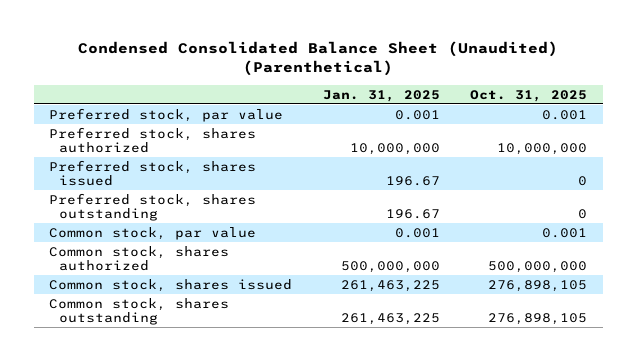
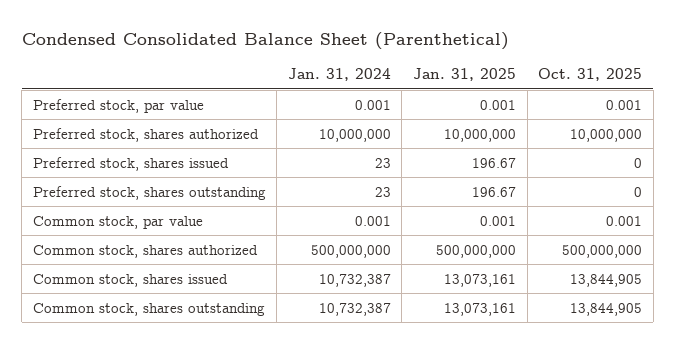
[78,41,559,77] Condensed Consolidated Balance Sheet (Unaudited) (Parenthetical) -> [21,31,509,50] Condensed Consolidated Balance Sheet (Parenthetical)
none -> [287,68,391,82] Jan. 31, 2024
[340,279,440,292] 261,463,225 -> [444,273,517,287] 13,073,161
[488,279,588,292] 276,898,105 -> [570,273,643,287] 13,844,905
[340,313,440,326] 261,463,225 -> [444,302,517,316] 13,073,161
[488,313,588,326] 276,898,105 -> [570,302,643,316] 13,844,905

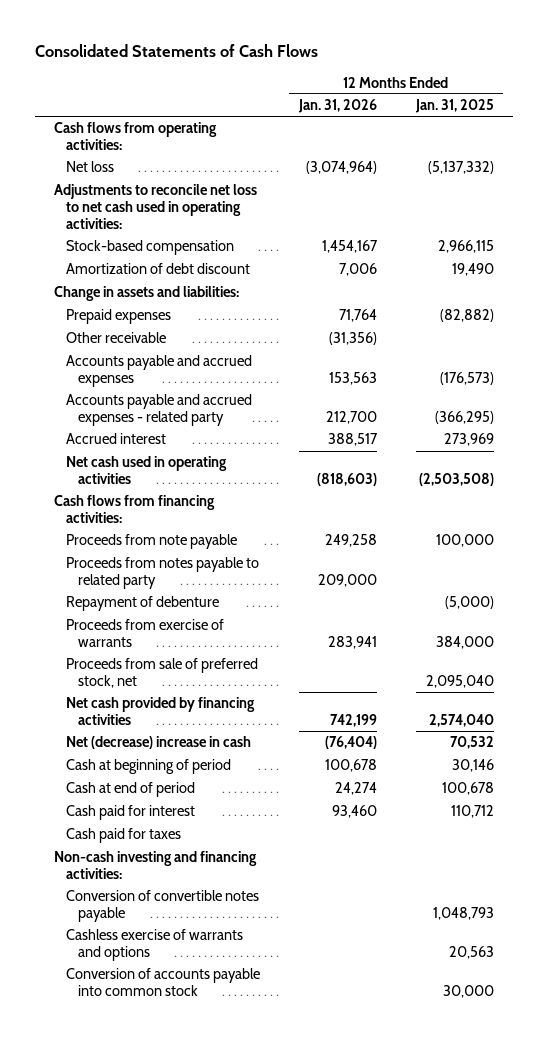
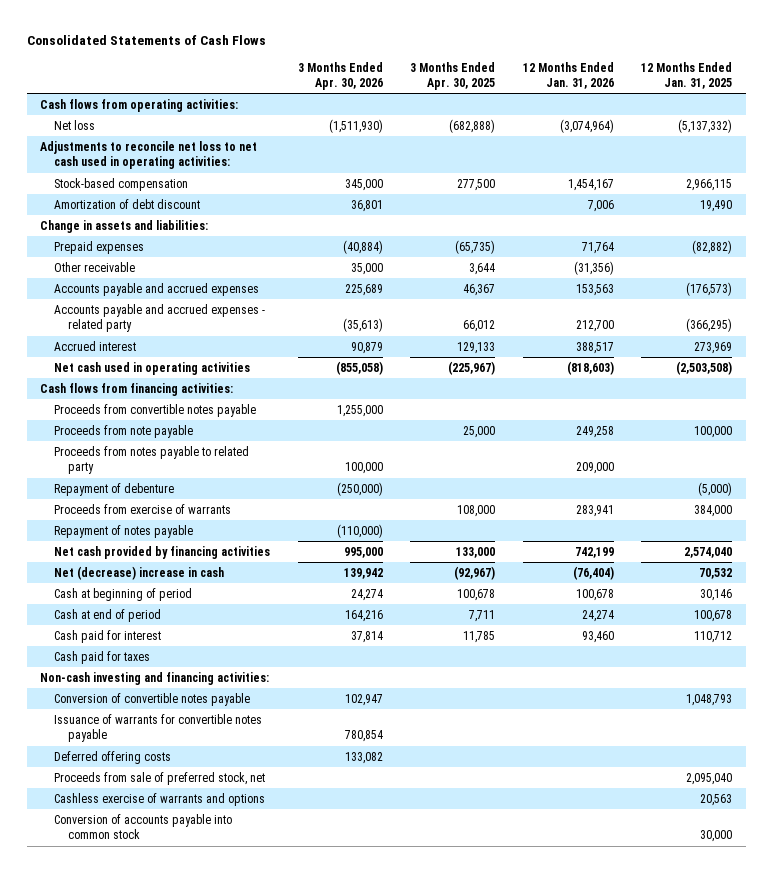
none -> [297,61,383,90] 3 Months Ended Apr. 30, 2026
none -> [410,61,496,90] 3 Months Ended Apr. 30, 2025
none -> [54,403,257,417] Proceeds from convertible notes payable
none -> [54,524,194,538] Repayment of notes payable
none -> [54,713,263,743] Issuance of warrants for convertible notes payable
none -> [54,750,172,764] Deferred offering costs
[65,658,258,689] Proceeds from sale of preferred stock, net -> [54,771,266,785] Proceeds from sale of preferred stock, net

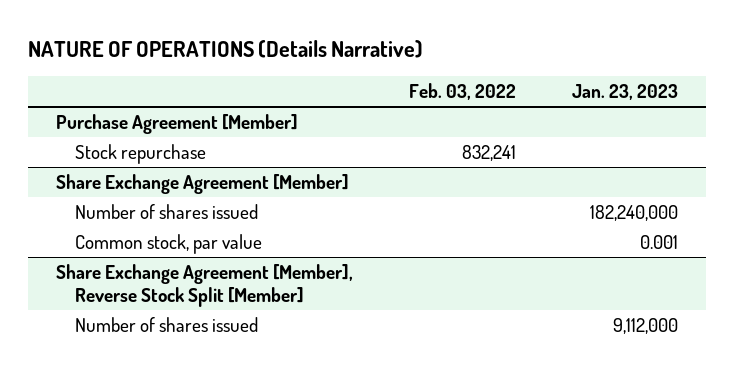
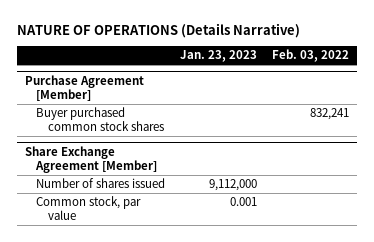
[75,143,207,164] Stock repurchase -> [36,107,164,132] Buyer purchased common stock shares
[75,203,259,219] Number of shares issued -> none
[55,263,353,308] Share Exchange Agreement [Member], Reverse Stock Split [Member] -> none
[75,233,263,254] Common stock, par value -> [36,196,142,221] Common stock, par value

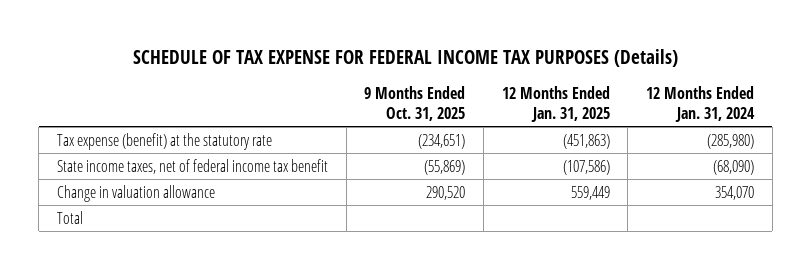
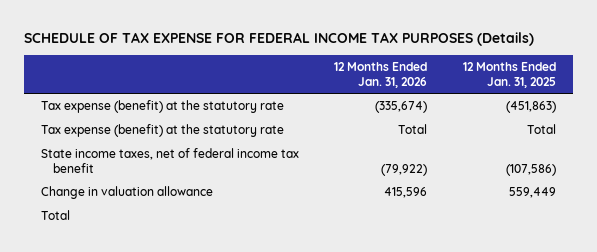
[364,85,466,122] 9 Months Ended Oct. 31, 2025 -> none
[646,85,756,123] 12 Months Ended Jan. 31, 2024 -> none
none -> [334,62,428,88] 12 Months Ended Jan. 31, 2026
none -> [41,124,285,138] Tax expense (benefit) at the statutory rate

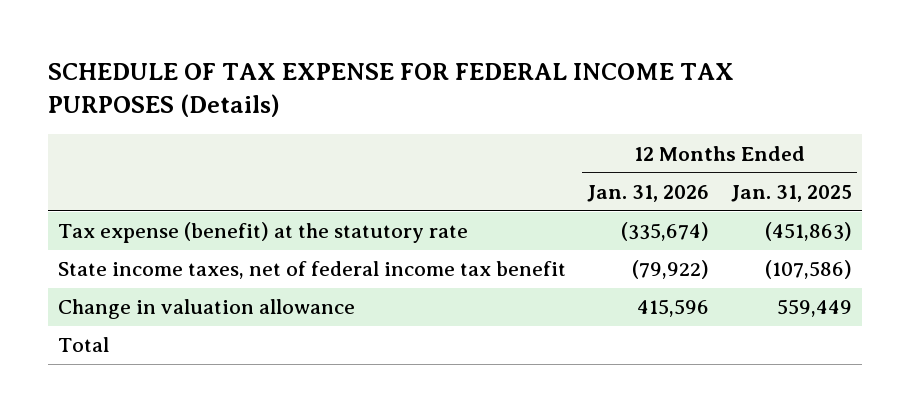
[41,124,285,138] Tax expense (benefit) at the statutory rate -> none

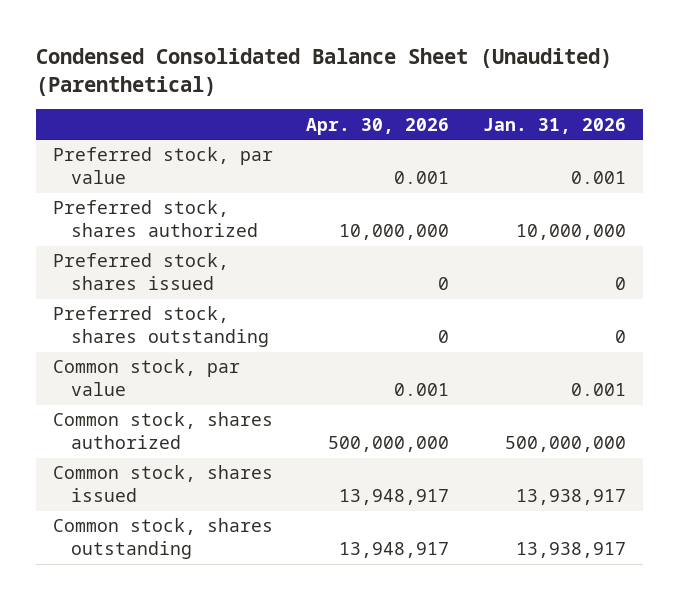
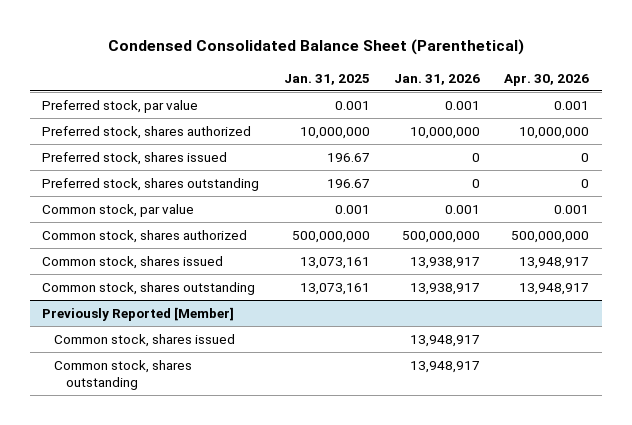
[35,47,612,96] Condensed Consolidated Balance Sheet (Unaudited) (Parenthetical) -> [107,39,524,56] Condensed Consolidated Balance Sheet (Parenthetical)
none -> [283,73,370,85] Jan. 31, 2025
none -> [42,306,235,321] Previously Reported [Member]
none -> [53,333,235,347] Common stock, shares issued
none -> [53,359,192,390] Common stock, shares outstanding

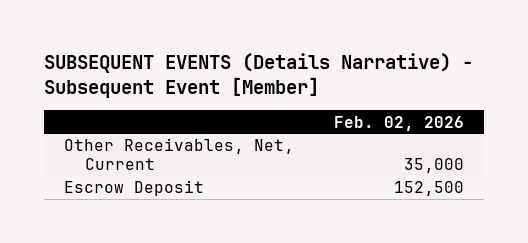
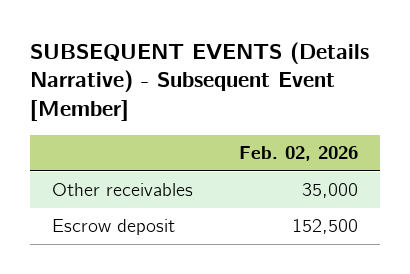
[63,138,294,171] Other Receivables, Net, Current -> [52,183,194,197] Other receivables
[63,180,204,197] Escrow Deposit -> [52,219,176,236] Escrow deposit

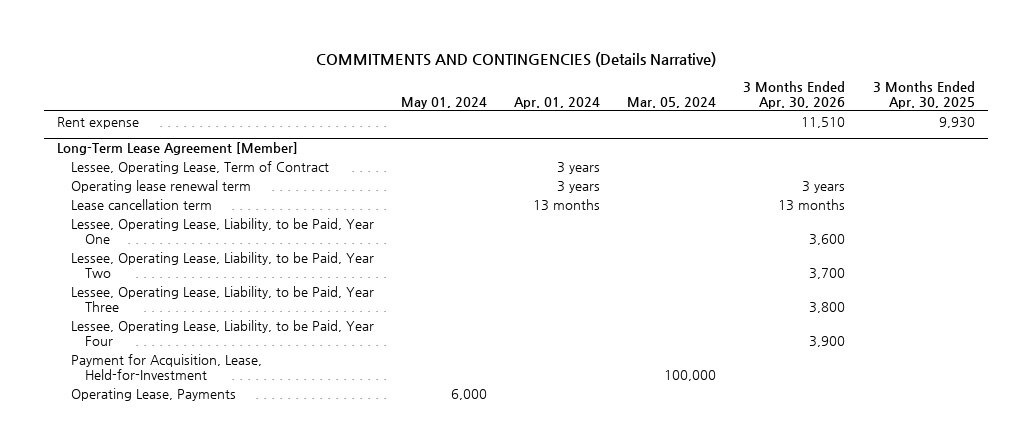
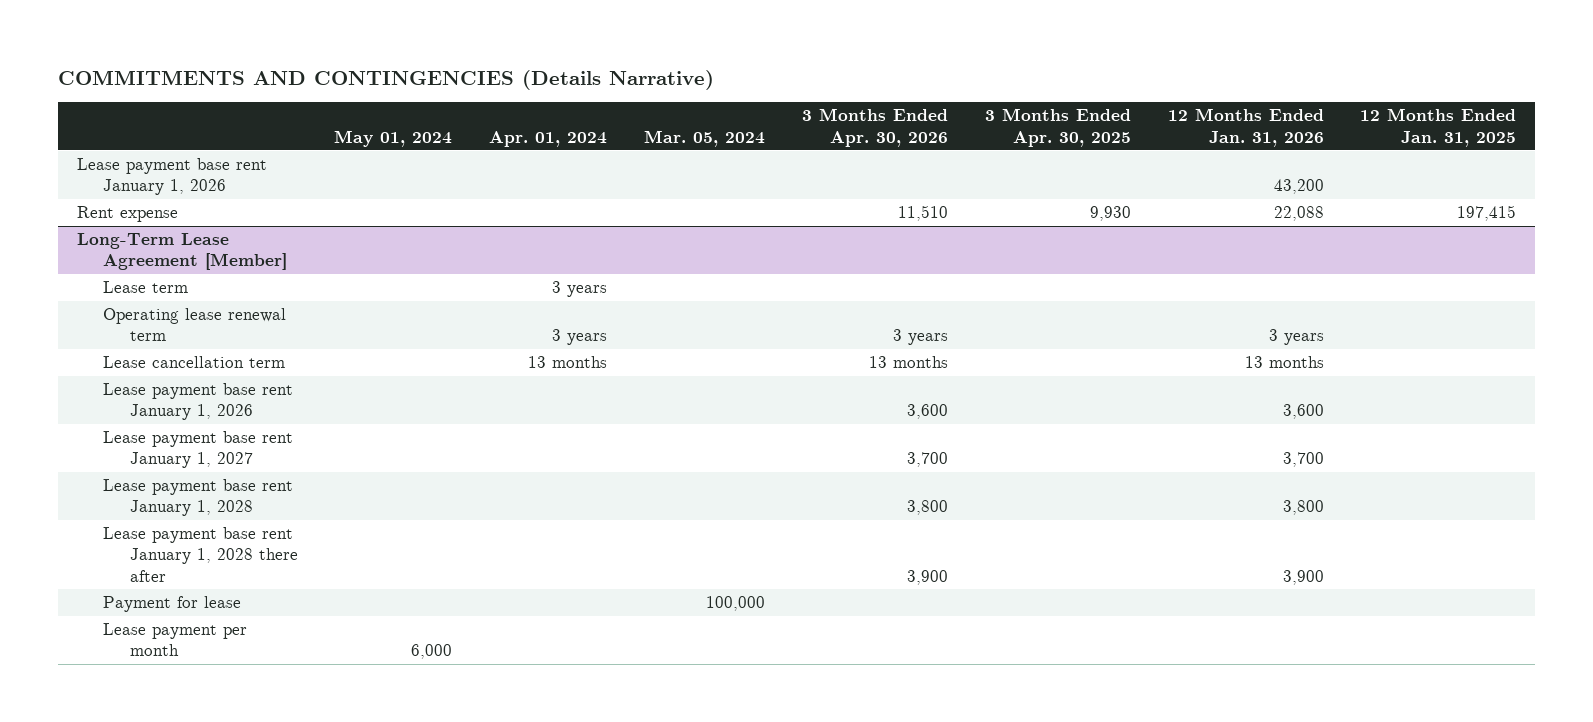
none -> [1167,108,1324,147] 12 Months Ended Jan. 31, 2026
none -> [1360,108,1517,147] 12 Months Ended Jan. 31, 2025
none -> [76,158,267,196] Lease payment base rent January 1, 2026
[70,160,329,174] Lessee, Operating Lease, Term of Contract -> [103,281,189,294] Lease term
[70,217,374,245] Lessee, Operating Lease, Liability, to be Paid, Year One -> [103,383,294,421] Lease payment base rent January 1, 2026
[70,251,374,279] Lessee, Operating Lease, Liability, to be Paid, Year Two -> [103,431,294,469] Lease payment base rent January 1, 2027
[70,285,374,313] Lessee, Operating Lease, Liability, to be Paid, Year Three -> [103,479,294,517] Lease payment base rent January 1, 2028
[70,319,374,347] Lessee, Operating Lease, Liability, to be Paid, Year Four -> [103,527,298,582] Lease payment base rent January 1, 2028 there after
[70,353,262,381] Payment for Acquisition, Lease, Held-for-Investment -> [103,596,242,613] Payment for lease
[70,387,236,401] Operating Lease, Payments -> [103,623,248,657] Lease payment per month

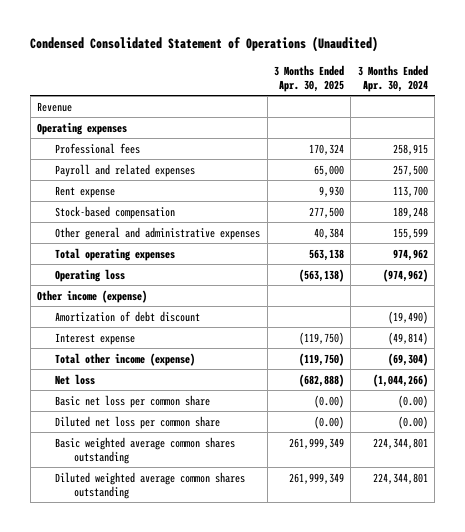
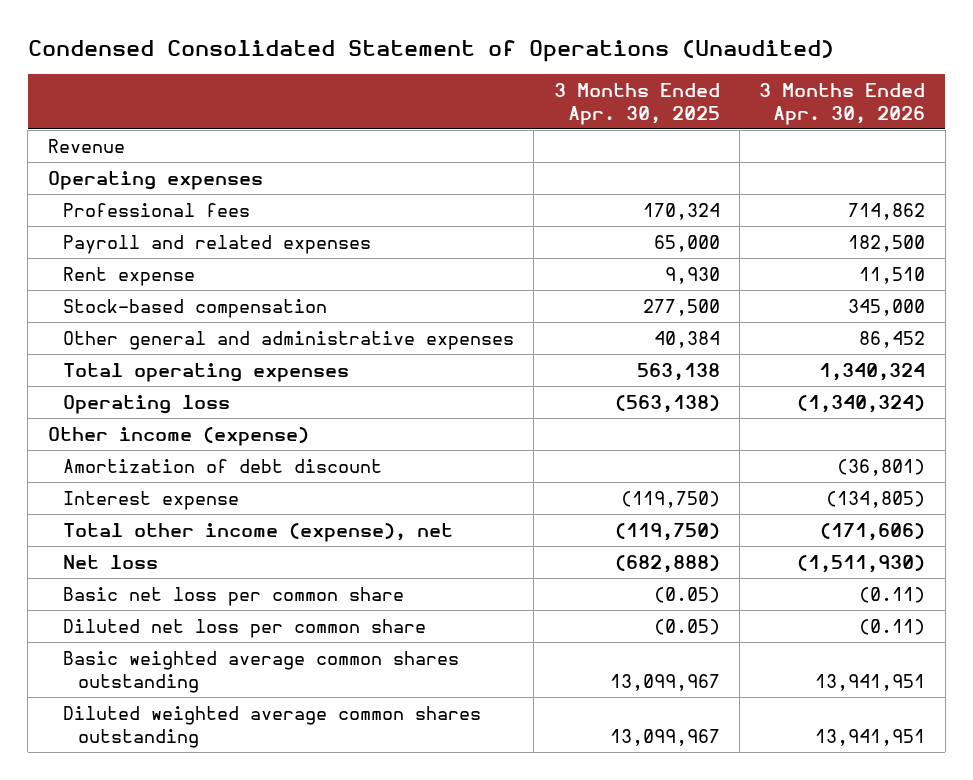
[357,64,428,92] 3 Months Ended Apr. 30, 2024 -> none
none -> [759,82,926,125] 3 Months Ended Apr. 30, 2026
[55,352,196,366] Total other income (expense) -> [63,522,454,542] Total other income (expense), net
[314,394,345,408] (0.00) -> [653,586,720,603] (0.05)
[314,415,345,429] (0.00) -> [653,618,720,635] (0.05)
[289,437,345,449] 261,999,349 -> [609,673,720,691] 13,099,967
[289,472,345,484] 261,999,349 -> [609,728,720,746] 13,099,967

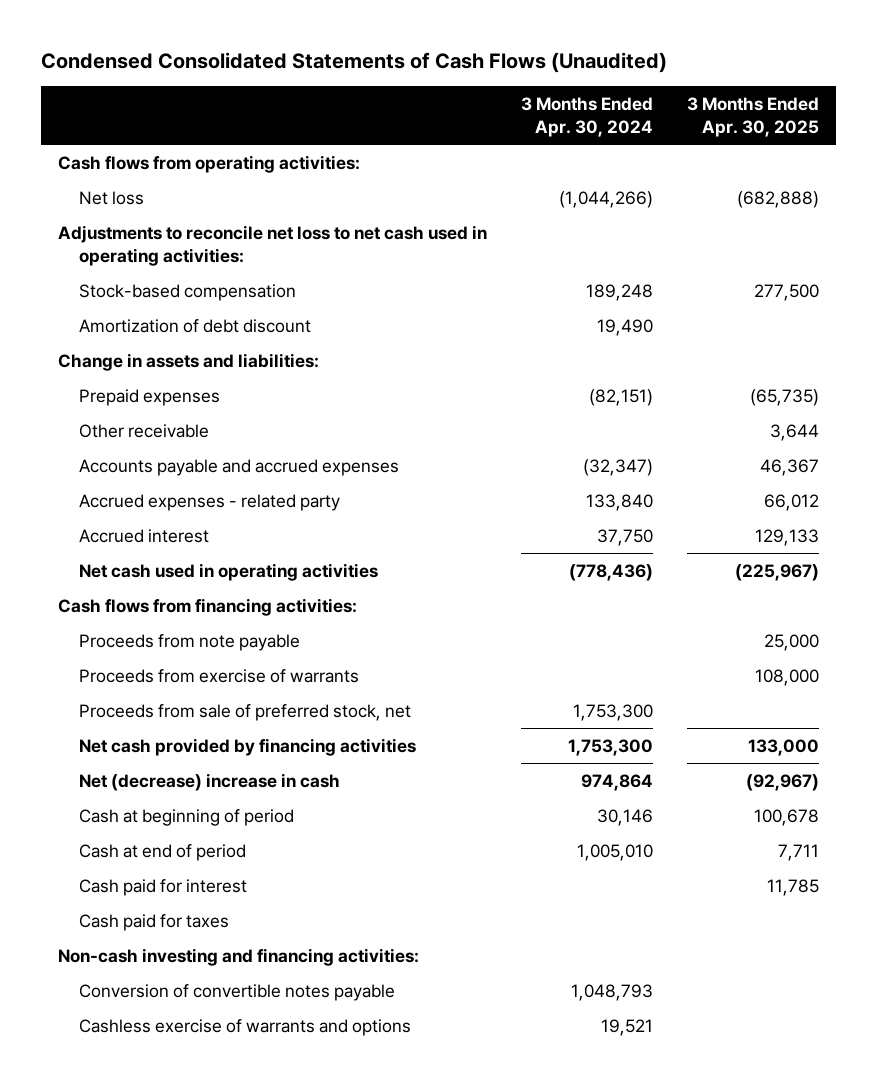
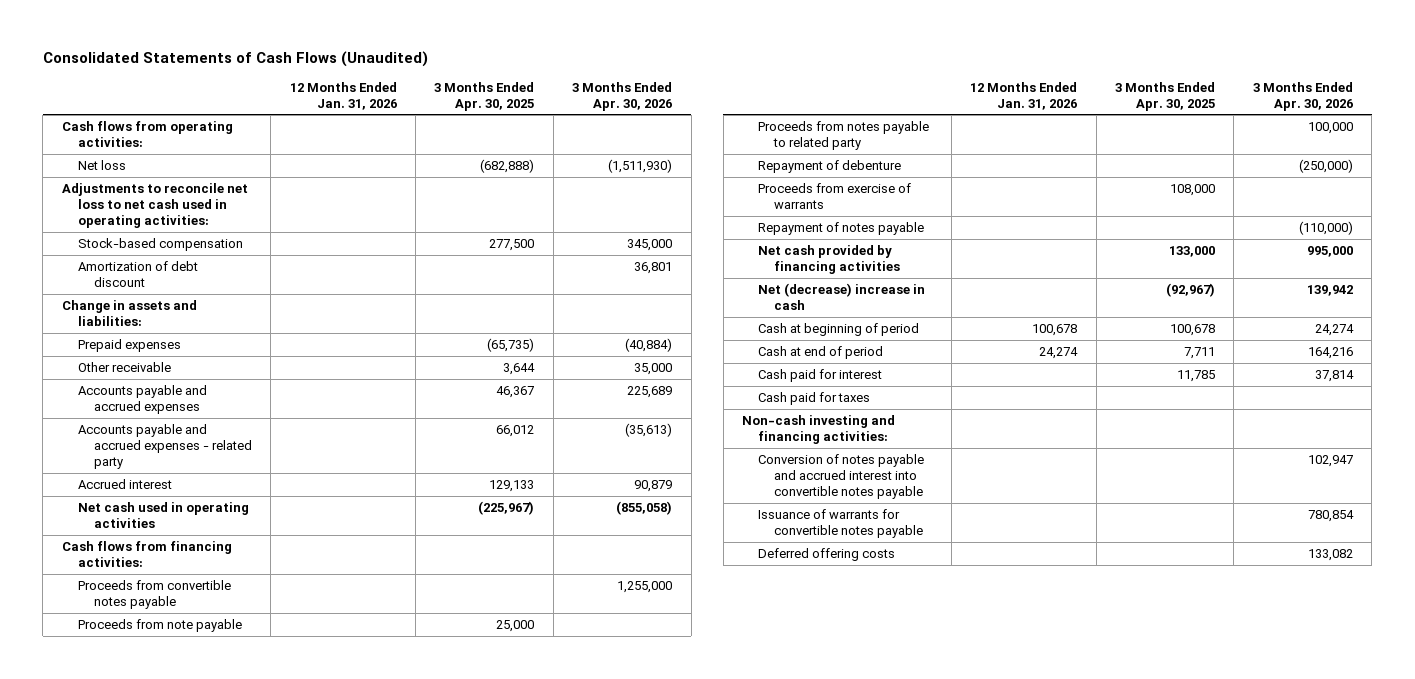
[41,52,668,74] Condensed Consolidated Statements of Cash Flows (Unaudited) -> [42,50,428,67] Consolidated Statements of Cash Flows (Unaudited)
[520,96,653,137] 3 Months Ended Apr. 30, 2024 -> none
none -> [289,81,397,110] 12 Months Ended Jan. 31, 2026
none -> [572,81,673,111] 3 Months Ended Apr. 30, 2026
[79,493,341,511] Accrued expenses - related party -> [77,423,252,469] Accounts payable and accrued expenses - related party
none -> [77,579,231,609] Proceeds from convertible notes payable
none -> [758,120,930,150] Proceeds from notes payable to related party
none -> [758,159,902,173] Repayment of debenture
[79,703,412,721] Proceeds from sale of preferred stock, net -> none
none -> [758,221,925,235] Repayment of notes payable
[79,1018,412,1036] Cashless exercise of warrants and options -> none
[79,983,396,1001] Conversion of convertible notes payable -> [758,453,925,499] Conversion of notes payable and accrued interest into convertible notes payable
none -> [758,508,924,538] Issuance of warrants for convertible notes payable
none -> [758,547,896,561] Deferred offering costs

